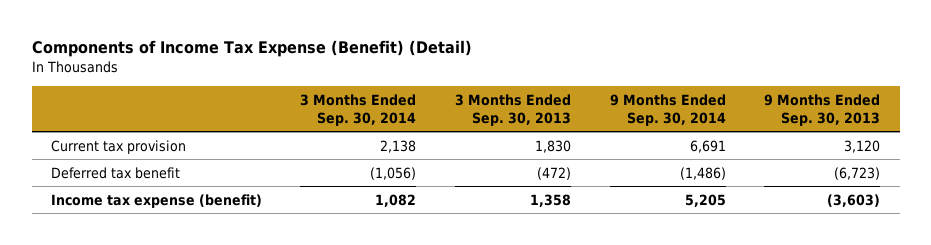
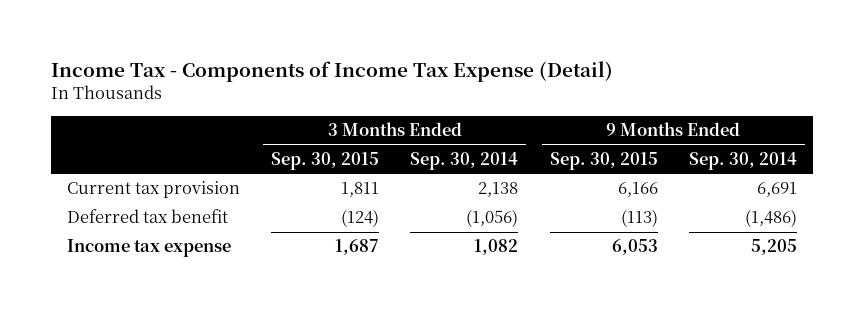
[31,40,472,58] Components of Income Tax Expense (Benefit) (Detail) -> [50,60,613,82] Income Tax - Components of Income Tax Expense (Detail)
[455,93,572,126] 3 Months Ended Sep. 30, 2013 -> none
[764,93,881,126] 9 Months Ended Sep. 30, 2013 -> none
none -> [270,152,379,171] Sep. 30, 2015
none -> [549,152,658,171] Sep. 30, 2015
[50,193,262,208] Income tax expense (benefit) -> [66,239,231,258] Income tax expense

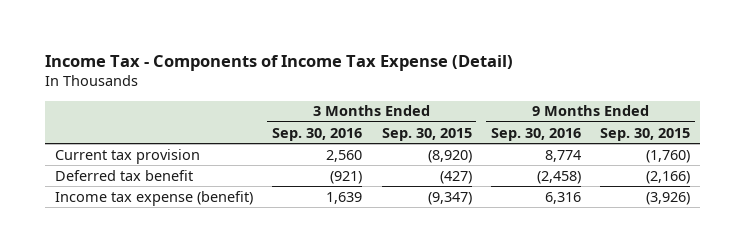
[410,152,519,171] Sep. 30, 2014 -> none
[688,152,797,171] Sep. 30, 2014 -> none
none -> [272,127,363,141] Sep. 30, 2016
none -> [491,127,582,141] Sep. 30, 2016
[340,182,379,198] 1,811 -> [427,149,472,163] (8,920)
[617,182,658,198] 6,166 -> [646,149,691,163] (1,760)
[340,209,379,228] (124) -> [439,170,472,184] (427)
[620,209,658,228] (113) -> [646,170,691,184] (2,166)
[66,239,231,258] Income tax expense -> [54,190,253,206] Income tax expense (benefit)
[334,239,379,256] 1,687 -> [427,191,472,205] (9,347)
[611,239,658,256] 6,053 -> [646,191,691,205] (3,926)

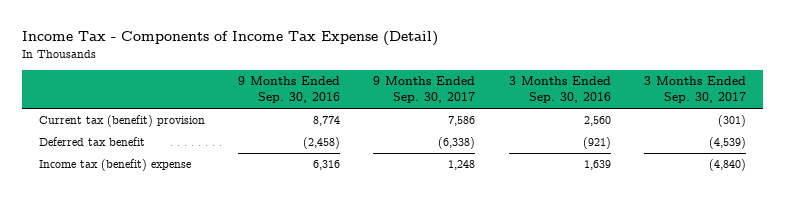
[381,127,472,141] Sep. 30, 2015 -> none
[600,127,691,141] Sep. 30, 2015 -> none
none -> [373,76,476,104] 9 Months Ended Sep. 30, 2017
none -> [644,76,747,104] 3 Months Ended Sep. 30, 2017
[54,148,200,164] Current tax provision -> [38,115,205,128] Current tax (benefit) provision
[54,190,253,206] Income tax expense (benefit) -> [38,159,191,172] Income tax (benefit) expense

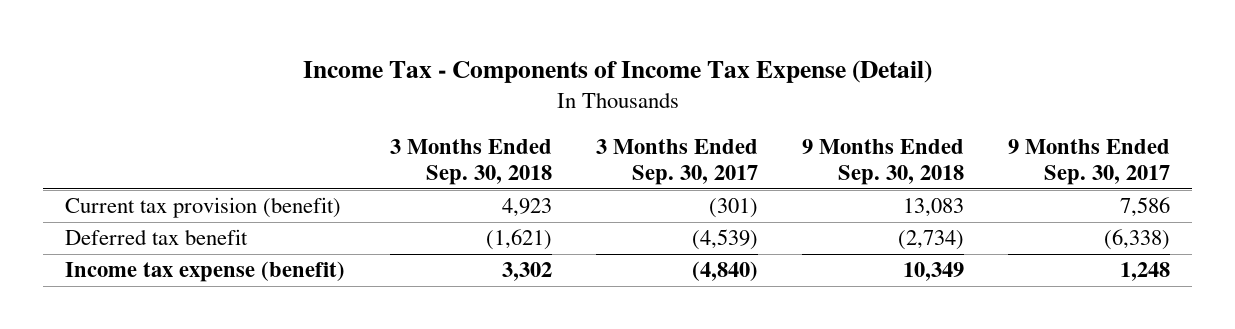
[238,76,341,104] 9 Months Ended Sep. 30, 2016 -> none
[508,76,611,104] 3 Months Ended Sep. 30, 2016 -> none
none -> [389,138,552,186] 3 Months Ended Sep. 30, 2018
none -> [801,138,964,186] 9 Months Ended Sep. 30, 2018
[38,115,205,128] Current tax (benefit) provision -> [65,197,342,219] Current tax provision (benefit)
[38,159,191,172] Income tax (benefit) expense -> [65,261,346,283] Income tax expense (benefit)

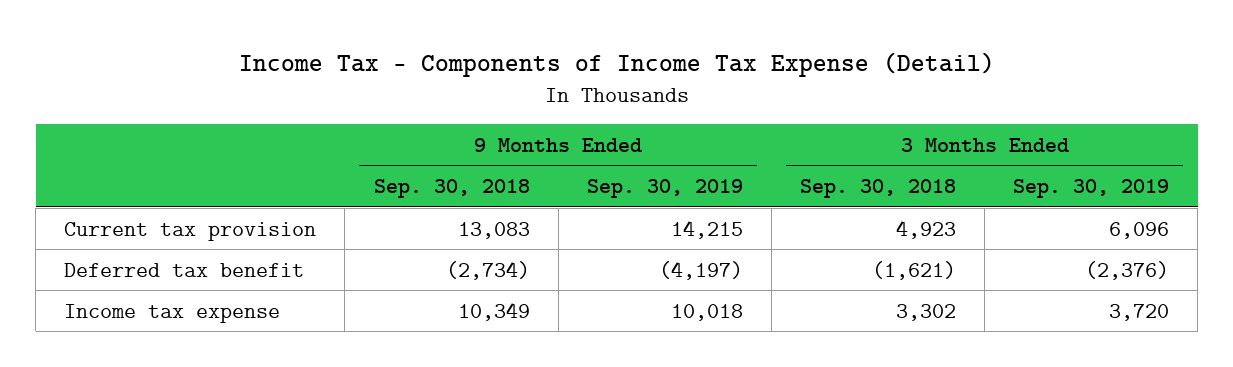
[595,138,758,186] 3 Months Ended Sep. 30, 2017 -> none
[1008,138,1171,186] 9 Months Ended Sep. 30, 2017 -> none
none -> [586,179,743,199] Sep. 30, 2019
none -> [1013,179,1170,199] Sep. 30, 2019
[65,197,342,219] Current tax provision (benefit) -> [64,221,317,241] Current tax provision
[65,261,346,283] Income tax expense (benefit) -> [64,303,281,323] Income tax expense

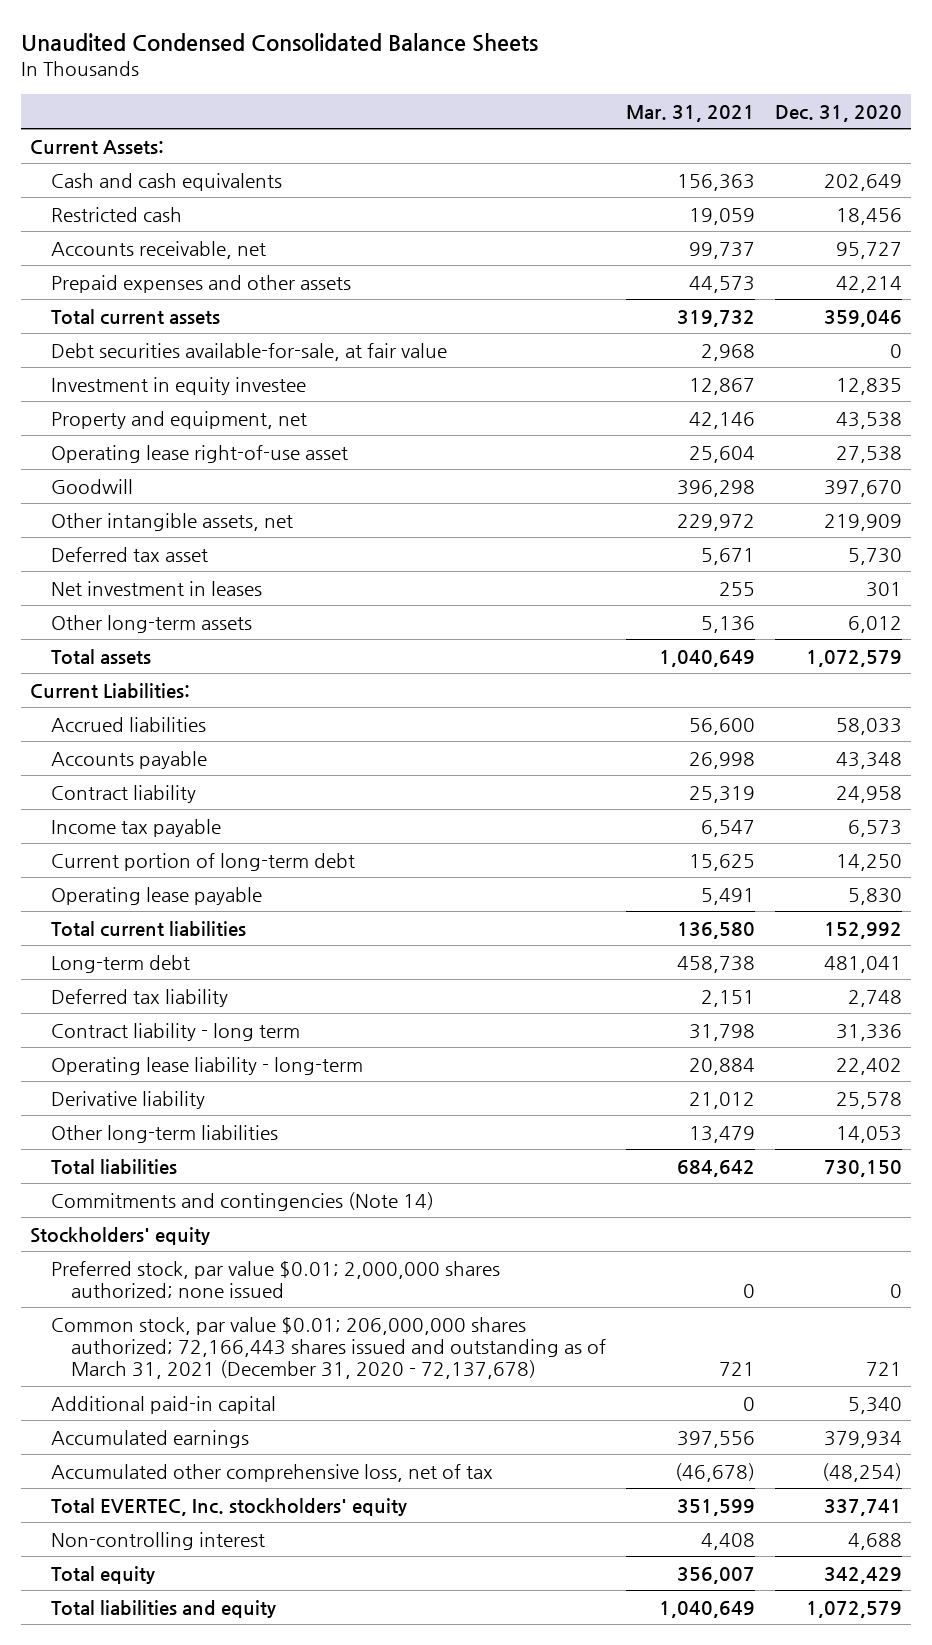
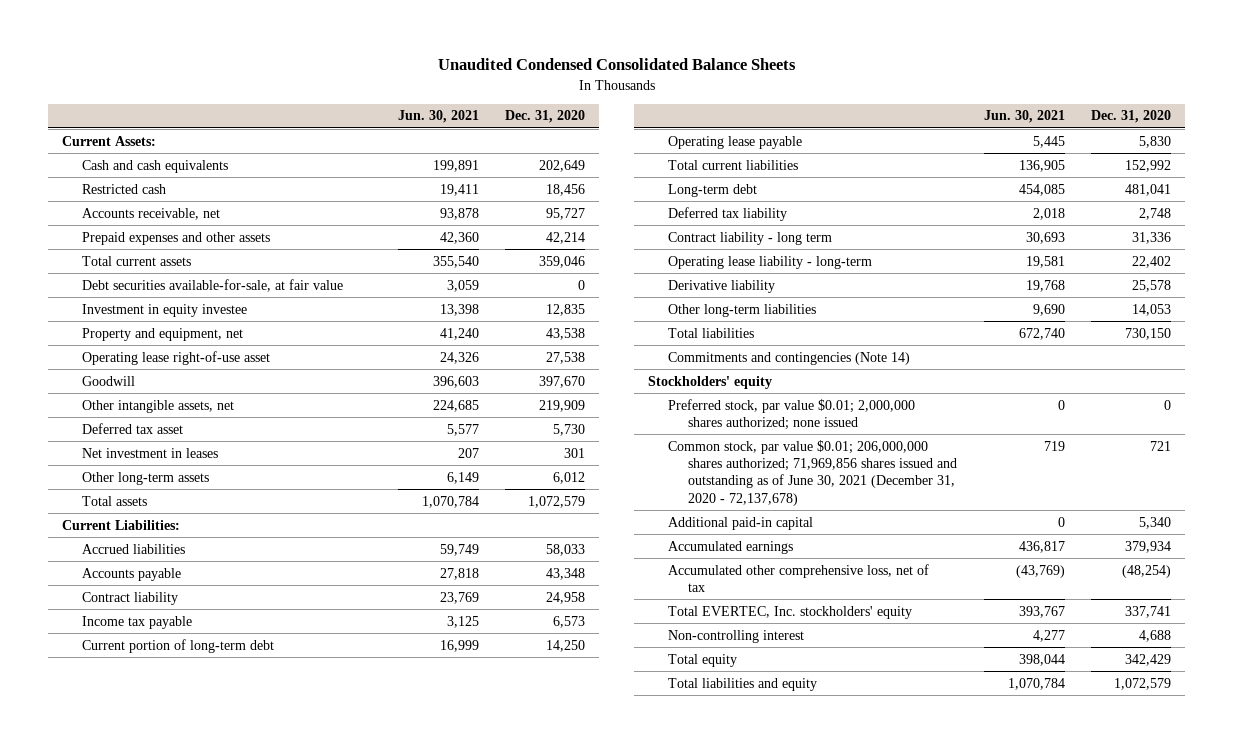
[625,104,755,122] Mar. 31, 2021 -> none
none -> [397,110,479,124] Jun. 30, 2021
[50,1316,607,1380] Common stock, par value $0.01; 206,000,000 shares authorized; 72,166,443 shares issued and outstanding as of March 31, 2021 (December 31, 2020 - 72,137,678) -> [667,439,958,506] Common stock, par value $0.01; 206,000,000 shares authorized; 71,969,856 shares issued and outstanding as of June 30, 2021 (December 31, 2020 - 72,137,678)

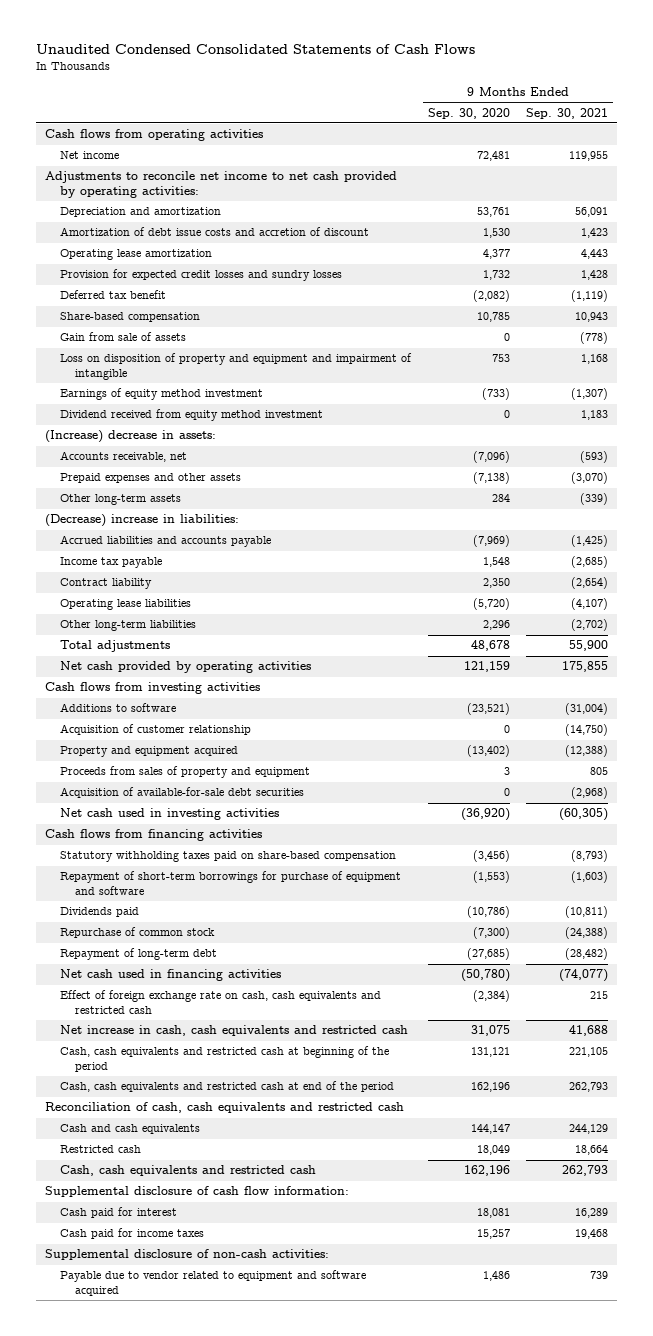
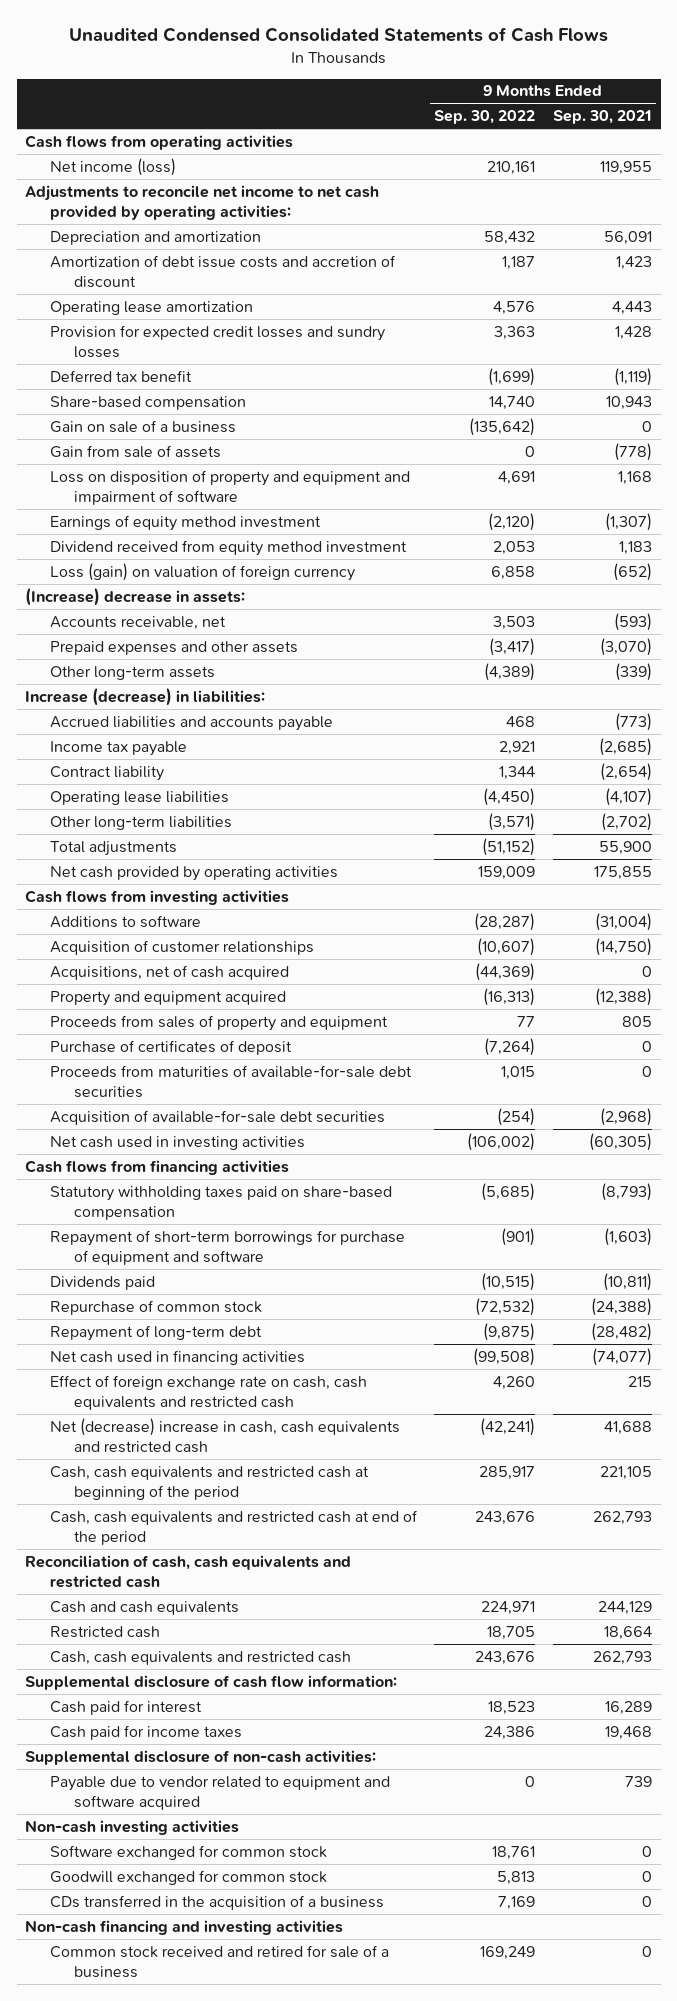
[427,107,510,119] Sep. 30, 2020 -> none
none -> [434,110,536,125] Sep. 30, 2022
[59,151,119,160] Net income -> [49,157,176,176] Net income (loss)
none -> [49,419,236,433] Gain on sale of a business
[59,353,412,380] Loss on disposition of property and equipment and impairment of intangible -> [49,469,410,506] Loss on disposition of property and equipment and impairment of software
none -> [49,562,355,581] Loss (gain) on valuation of foreign currency
[44,514,239,528] (Decrease) increase in liabilities: -> [25,687,266,706] Increase (decrease) in liabilities:
[571,535,609,548] (1,425) -> [614,712,652,731] (773)
[59,724,251,736] Acquisition of customer relationship -> [49,939,314,955] Acquisition of customer relationships
none -> [49,964,289,980] Acquisitions, net of cash acquired
none -> [49,1039,292,1055] Purchase of certificates of deposit
none -> [49,1064,412,1099] Proceeds from maturities of available-for-sale debt securities
[59,1025,408,1037] Net increase in cash, cash equivalents and restricted cash -> [49,1417,400,1454] Net (decrease) increase in cash, cash equivalents and restricted cash
none -> [25,1819,240,1835] Non-cash investing activities
none -> [49,1844,327,1860] Software exchanged for common stock
none -> [49,1869,327,1885] Goodwill exchanged for common stock
none -> [49,1894,384,1910] CDs transferred in the acquisition of a business
none -> [25,1919,344,1935] Non-cash financing and investing activities
none -> [49,1944,389,1979] Common stock received and retired for sale of a business

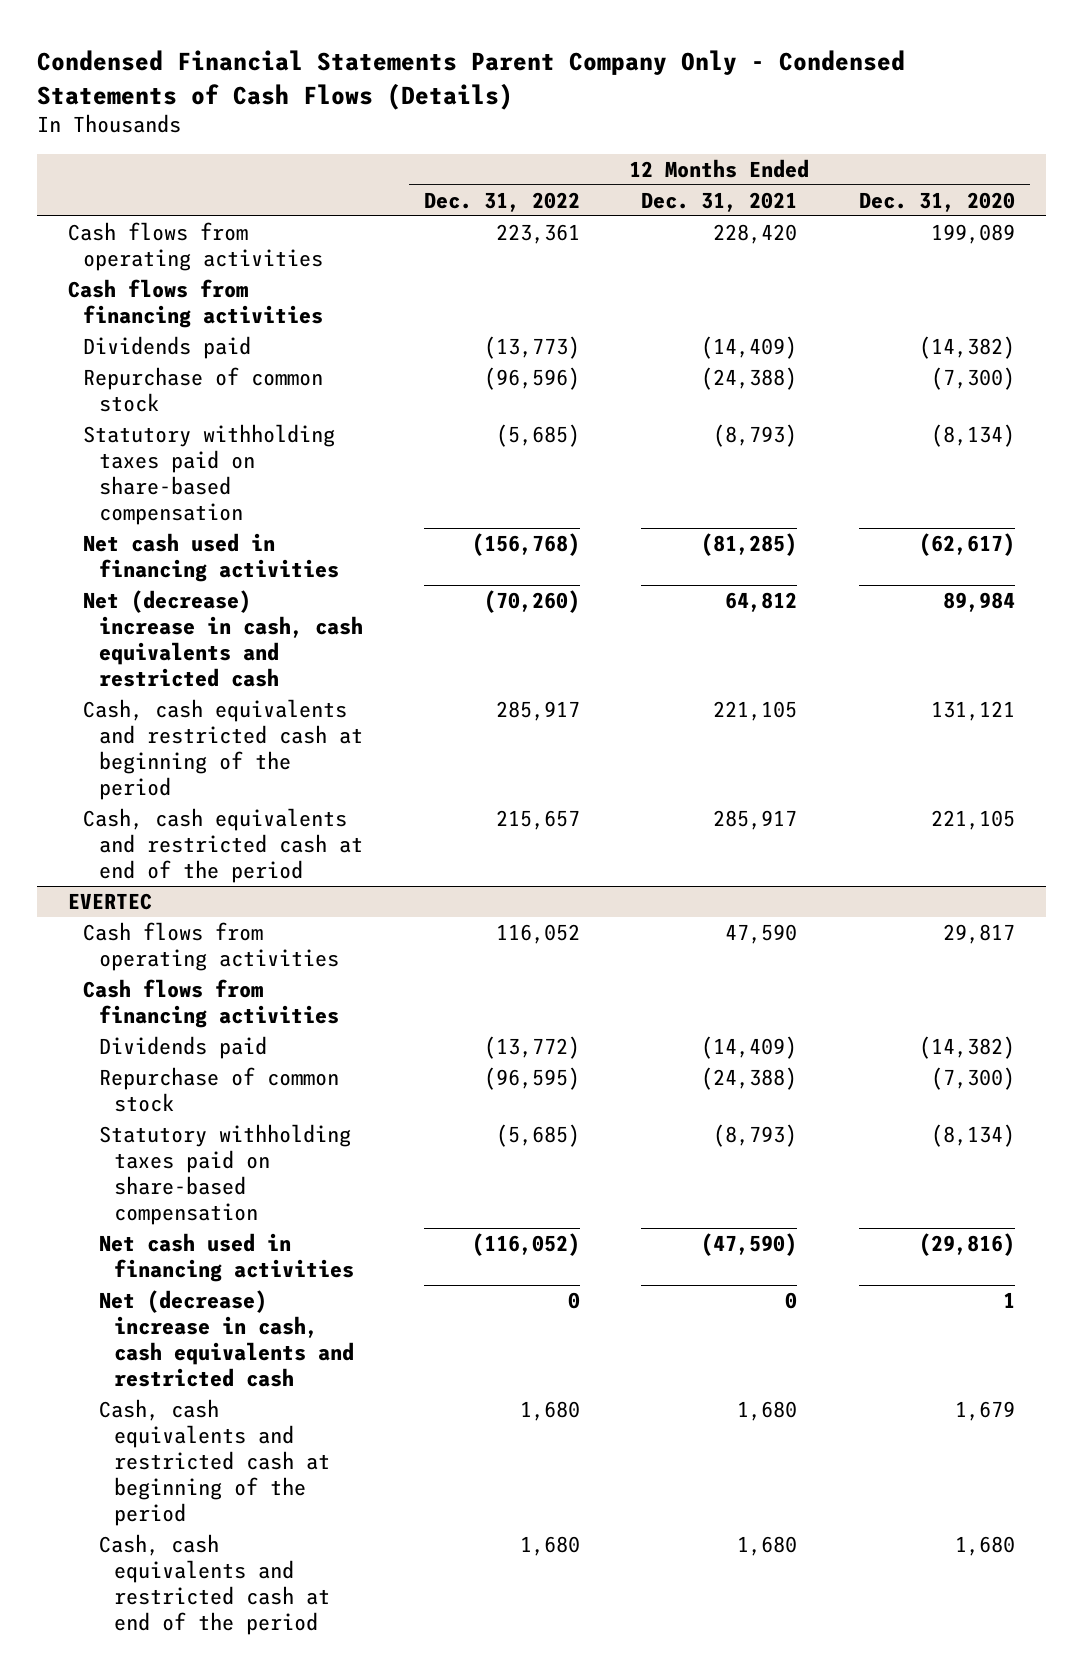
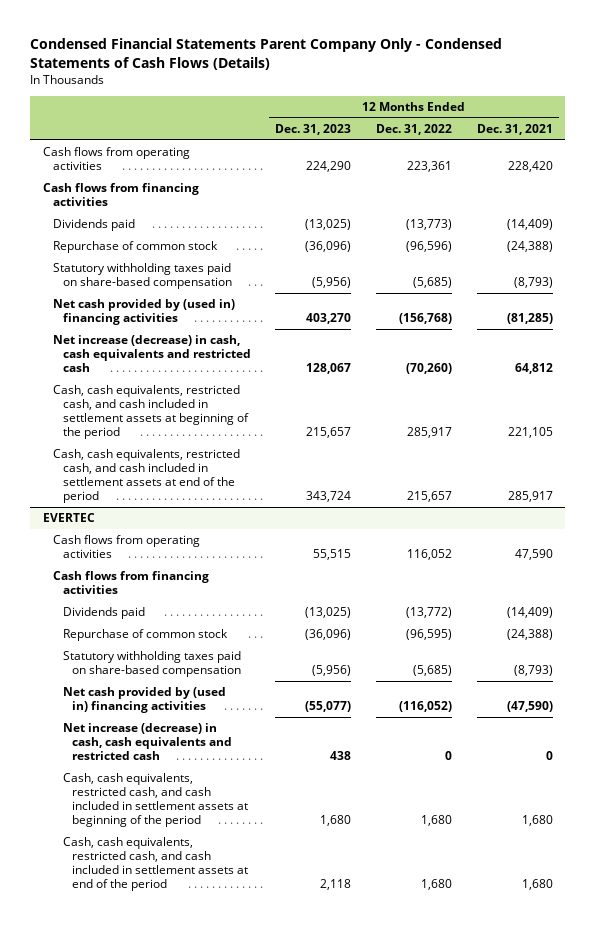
[858,191,1015,212] Dec. 31, 2020 -> none
none -> [275,124,352,136] Dec. 31, 2023
[83,533,339,583] Net cash used in financing activities -> [52,299,235,326] Net cash provided by (used in) financing activities
[83,590,363,688] Net (decrease) increase in cash, cash equivalents and restricted cash -> [52,335,251,373] Net increase (decrease) in cash, cash equivalents and restricted cash
[83,699,363,801] Cash, cash equivalents and restricted cash at beginning of the period -> [52,385,249,440] Cash, cash equivalents, restricted cash, and cash included in settlement assets at beginning of the period
[83,808,363,884] Cash, cash equivalents and restricted cash at end of the period -> [52,449,240,504] Cash, cash equivalents, restricted cash, and cash included in settlement assets at end of the period
[98,1233,354,1283] Net cash used in financing activities -> [62,687,226,714] Net cash provided by (used in) financing activities
[98,1290,354,1388] Net (decrease) increase in cash, cash equivalents and restricted cash -> [62,723,233,761] Net increase (decrease) in cash, cash equivalents and restricted cash
[98,1399,330,1527] Cash, cash equivalents and restricted cash at beginning of the period -> [62,773,249,828] Cash, cash equivalents, restricted cash, and cash included in settlement assets at beginning of the period
[98,1534,330,1636] Cash, cash equivalents and restricted cash at end of the period -> [62,837,249,892] Cash, cash equivalents, restricted cash, and cash included in settlement assets at end of the period

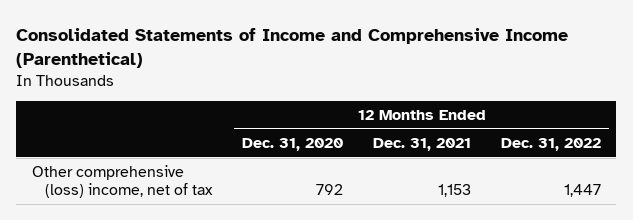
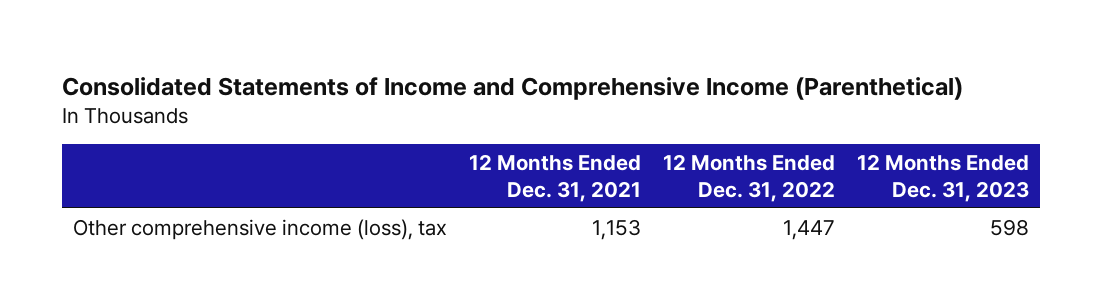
[241,138,343,152] Dec. 31, 2020 -> none
none -> [856,154,1029,202] 12 Months Ended Dec. 31, 2023
[31,165,213,199] Other comprehensive (loss) income, net of tax -> [73,218,448,240] Other comprehensive income (loss), tax

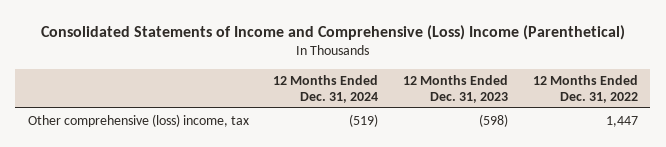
[62,76,964,100] Consolidated Statements of Income and Comprehensive Income (Parenthetical) -> [40,24,625,40] Consolidated Statements of Income and Comprehensive (Loss) Income (Parenthetical)
[469,154,642,202] 12 Months Ended Dec. 31, 2021 -> none
none -> [273,74,379,104] 12 Months Ended Dec. 31, 2024
[73,218,448,240] Other comprehensive income (loss), tax -> [27,113,249,127] Other comprehensive (loss) income, tax
[989,218,1029,236] 598 -> [479,113,509,127] (598)

